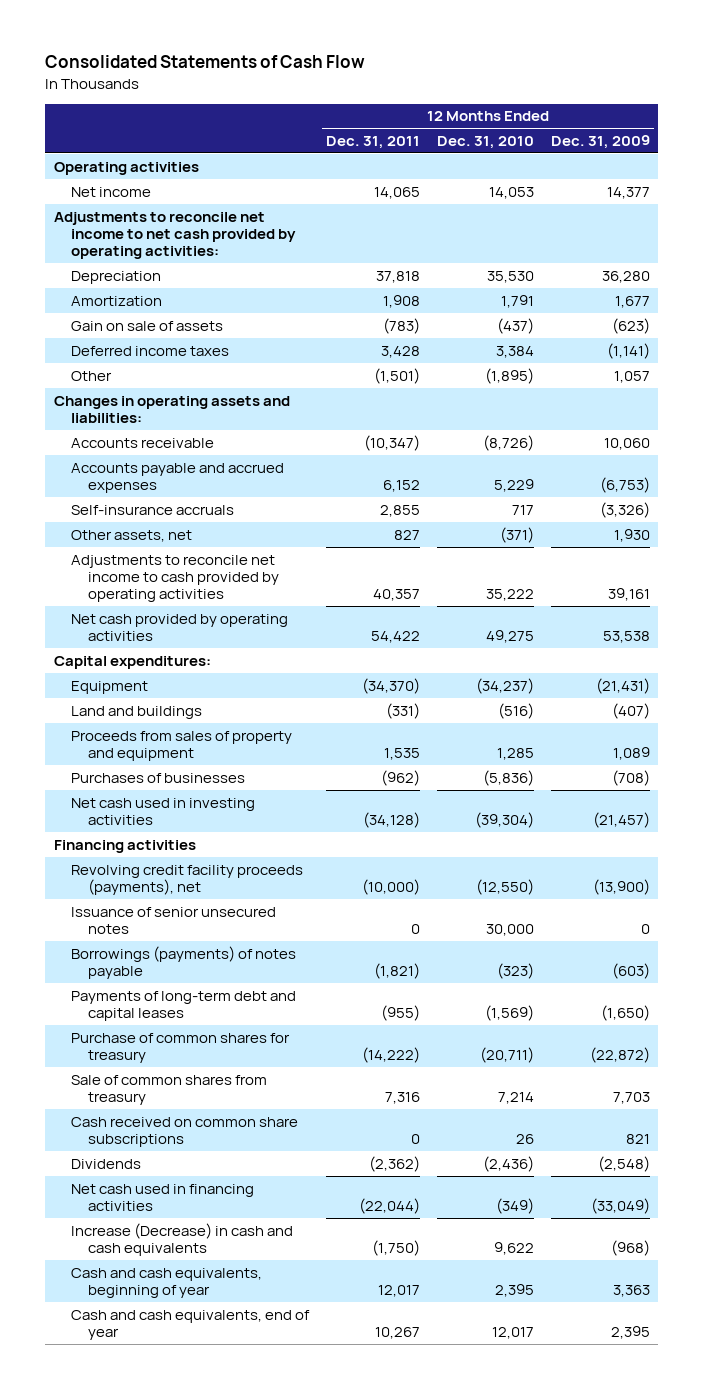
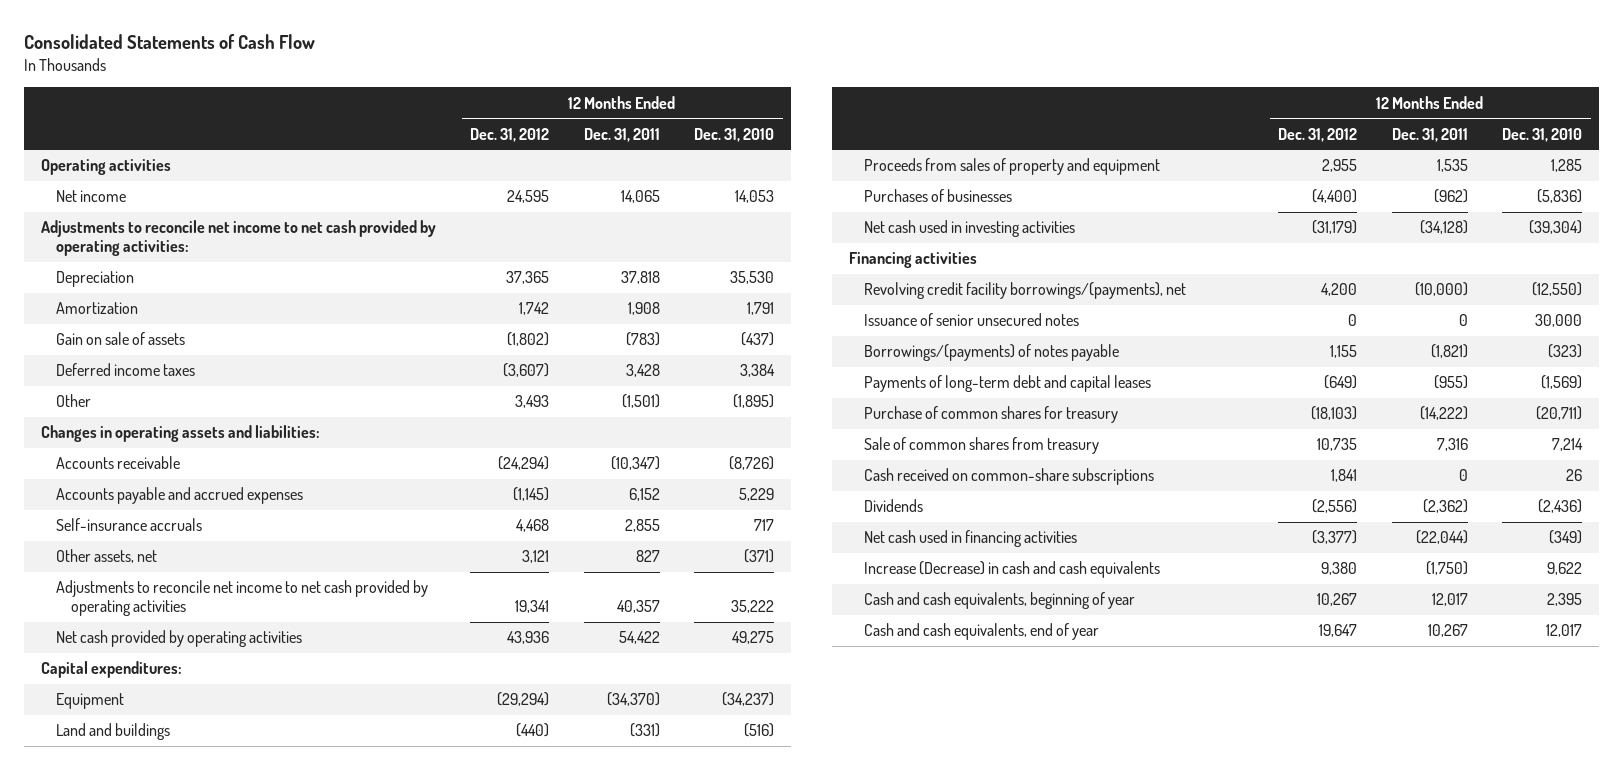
[550,134,650,149] Dec. 31, 2009 -> none
none -> [470,127,550,142] Dec. 31, 2012
[71,554,280,603] Adjustments to reconcile net income to cash provided by operating activities -> [55,580,428,617] Adjustments to reconcile net income to net cash provided by operating activities
[71,864,304,896] Revolving credit facility proceeds (payments), net -> [863,282,1186,300] Revolving credit facility borrowings/(payments), net
[71,945,297,980] Borrowings (payments) of notes payable -> [863,344,1119,362] Borrowings/(payments) of notes payable
[71,1116,299,1148] Cash received on common share subscriptions -> [863,468,1154,486] Cash received on common-share subscriptions

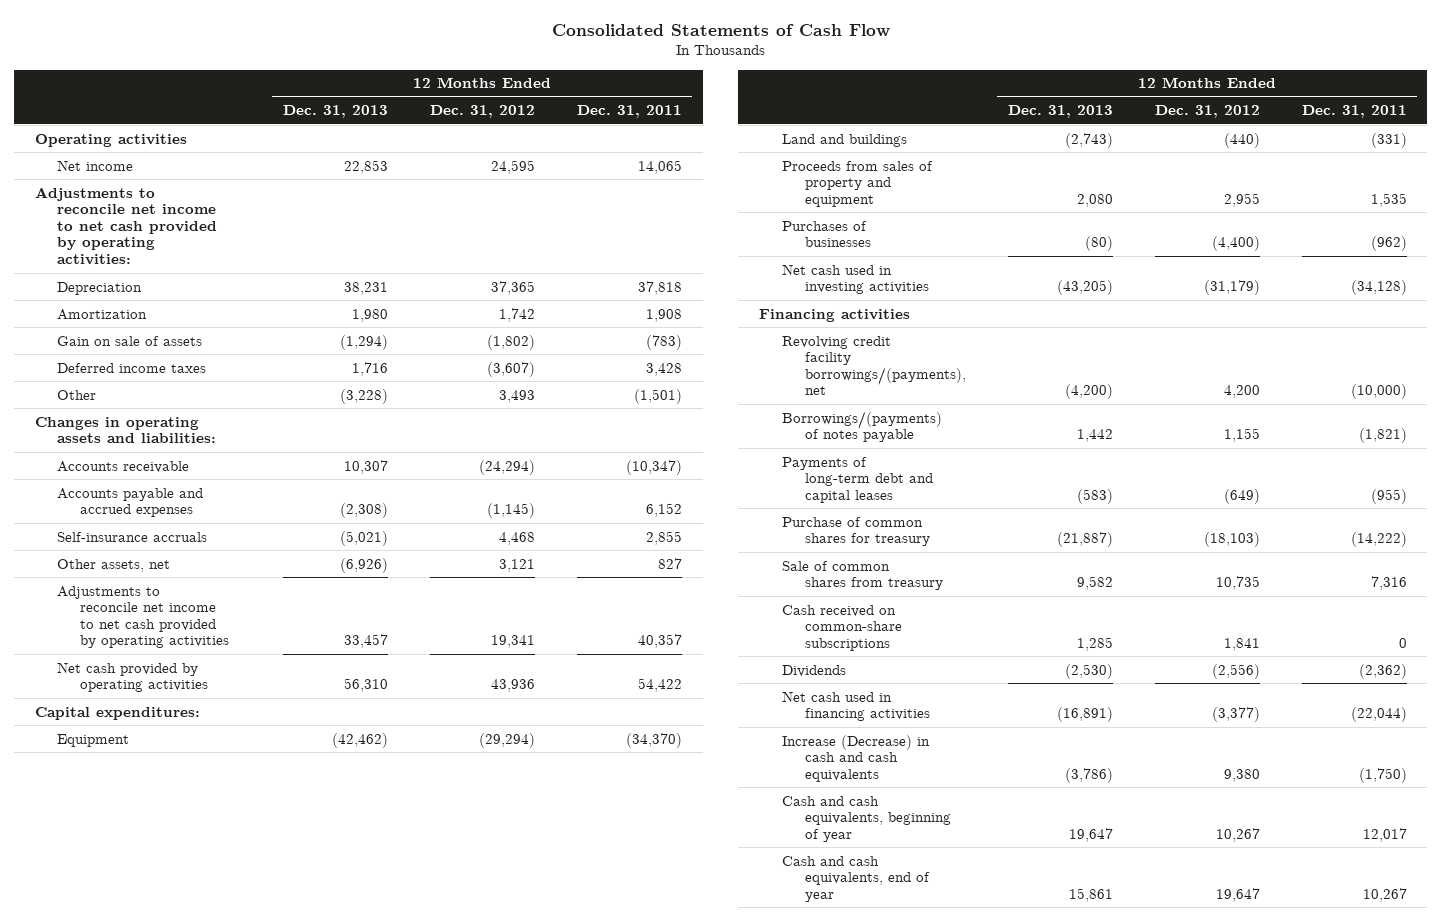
[694,127,775,142] Dec. 31, 2010 -> none
none -> [282,105,388,119] Dec. 31, 2013
[863,313,1079,327] Issuance of senior unsecured notes -> none

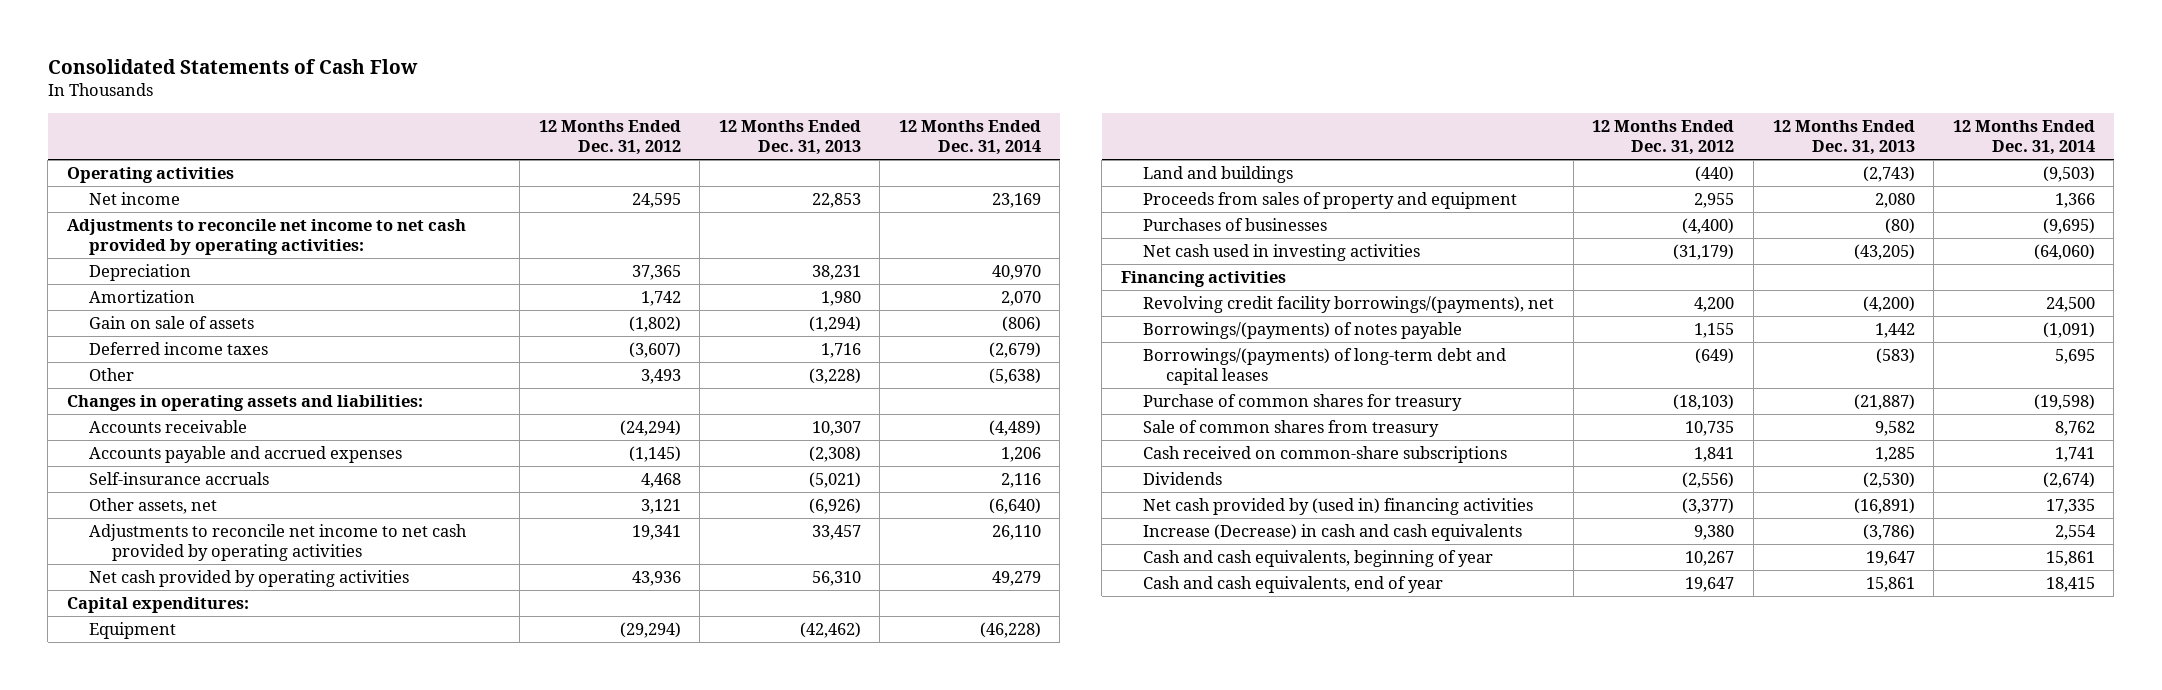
[576,105,682,119] Dec. 31, 2011 -> none
none -> [898,120,1041,156] 12 Months Ended Dec. 31, 2014
[782,456,933,503] Payments of long-term debt and capital leases -> [1143,348,1507,386] Borrowings/(payments) of long-term debt and capital leases
[782,690,930,722] Net cash used in financing activities -> [1143,498,1534,516] Net cash provided by (used in) financing activities

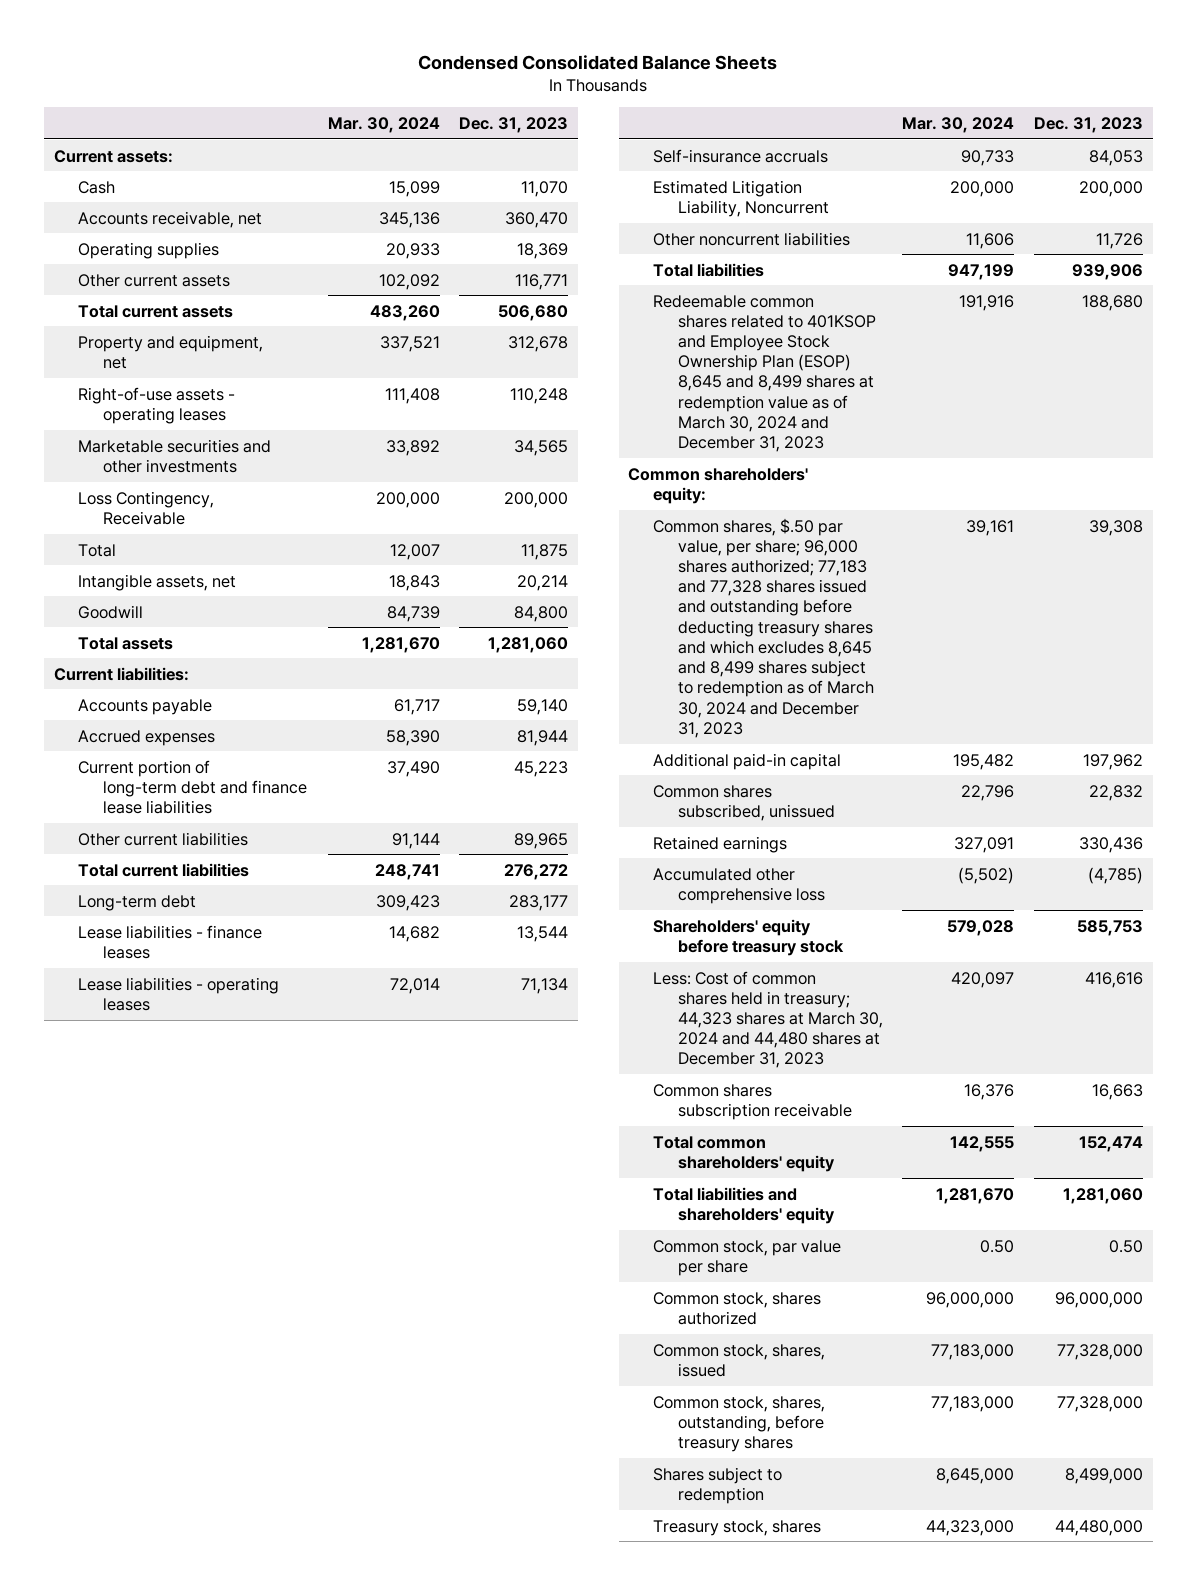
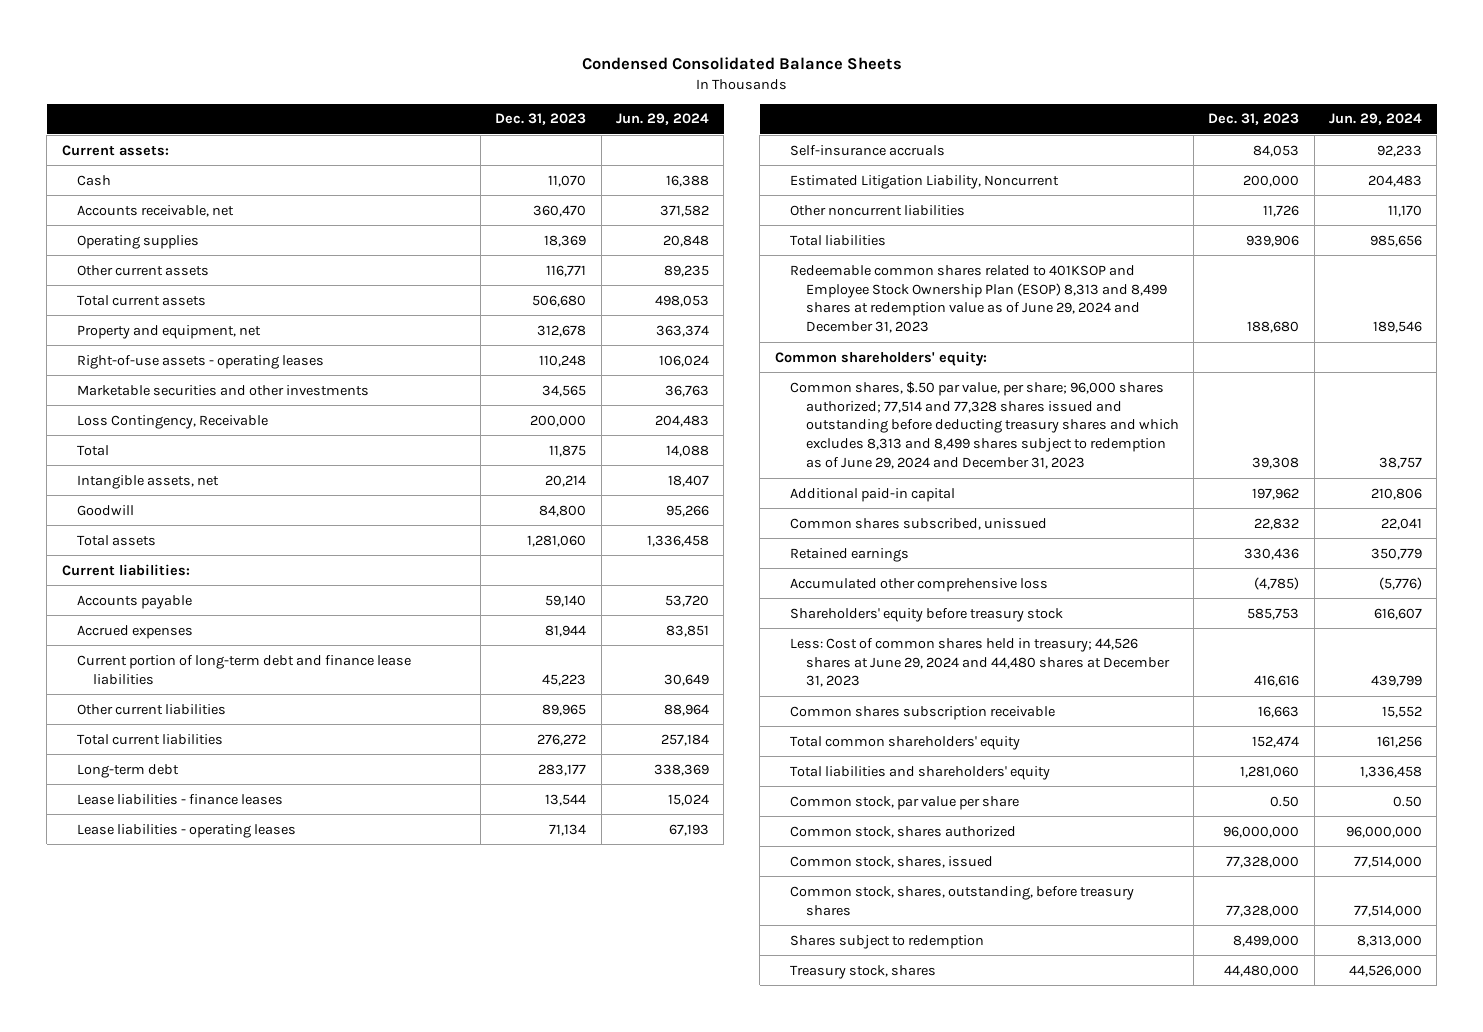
[327,116,440,133] Mar. 30, 2024 -> none
none -> [615,113,709,126] Jun. 29, 2024
[653,294,876,453] Redeemable common shares related to 401KSOP and Employee Stock Ownership Plan (ESOP) 8,645 and 8,499 shares at redemption value as of March 30, 2024 and December 31, 2023 -> [790,264,1167,334] Redeemable common shares related to 401KSOP and Employee Stock Ownership Plan (ESOP) 8,313 and 8,499 shares at redemption value as of June 29, 2024 and December 31, 2023
[653,517,874,738] Common shares, $.50 par value, per share; 96,000 shares authorized; 77,183 and 77,328 shares issued and outstanding before deducting treasury shares and which excludes 8,645 and 8,499 shares subject to redemption as of March 30, 2024 and December 31, 2023 -> [790,380,1179,470] Common shares, $.50 par value, per share; 96,000 shares authorized; 77,514 and 77,328 shares issued and outstanding before deducting treasury shares and which excludes 8,313 and 8,499 shares subject to redemption as of June 29, 2024 and December 31, 2023
[653,970,883,1069] Less: Cost of common shares held in treasury; 44,323 shares at March 30, 2024 and 44,480 shares at December 31, 2023 -> [790,637,1170,688] Less: Cost of common shares held in treasury; 44,526 shares at June 29, 2024 and 44,480 shares at December 31, 2023

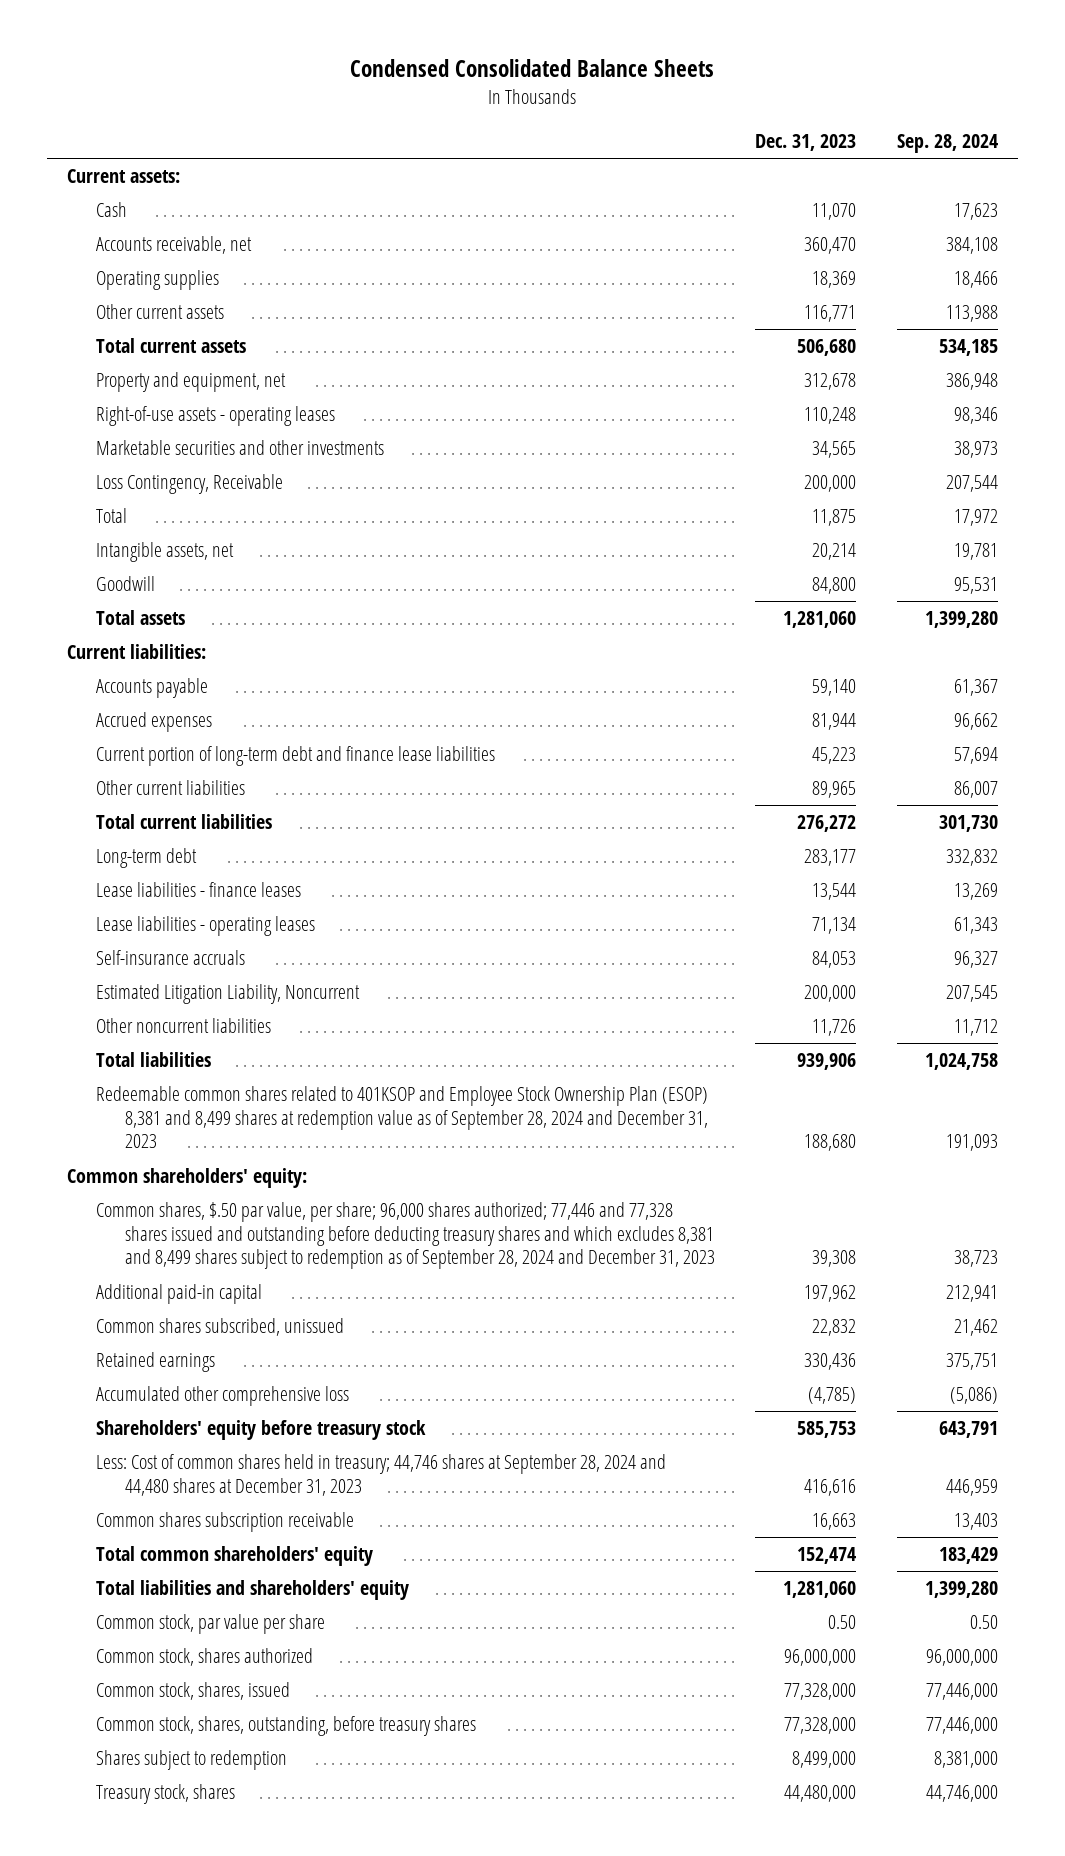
[615,113,709,126] Jun. 29, 2024 -> none
none -> [896,133,998,153] Sep. 28, 2024
[790,264,1167,334] Redeemable common shares related to 401KSOP and Employee Stock Ownership Plan (ESOP) 8,313 and 8,499 shares at redemption value as of June 29, 2024 and December 31, 2023 -> [95,1086,708,1149] Redeemable common shares related to 401KSOP and Employee Stock Ownership Plan (ESOP) 8,381 and 8,499 shares at redemption value as of September 28, 2024 and December 31, 2023
[790,380,1179,470] Common shares, $.50 par value, per share; 96,000 shares authorized; 77,514 and 77,328 shares issued and outstanding before deducting treasury shares and which excludes 8,313 and 8,499 shares subject to redemption as of June 29, 2024 and December 31, 2023 -> [95,1202,715,1270] Common shares, $.50 par value, per share; 96,000 shares authorized; 77,446 and 77,328 shares issued and outstanding before deducting treasury shares and which excludes 8,381 and 8,499 shares subject to redemption as of September 28, 2024 and December 31, 2023
[790,637,1170,688] Less: Cost of common shares held in treasury; 44,526 shares at June 29, 2024 and 44,480 shares at December 31, 2023 -> [95,1454,666,1496] Less: Cost of common shares held in treasury; 44,746 shares at September 28, 2024 and 44,480 shares at December 31, 2023

